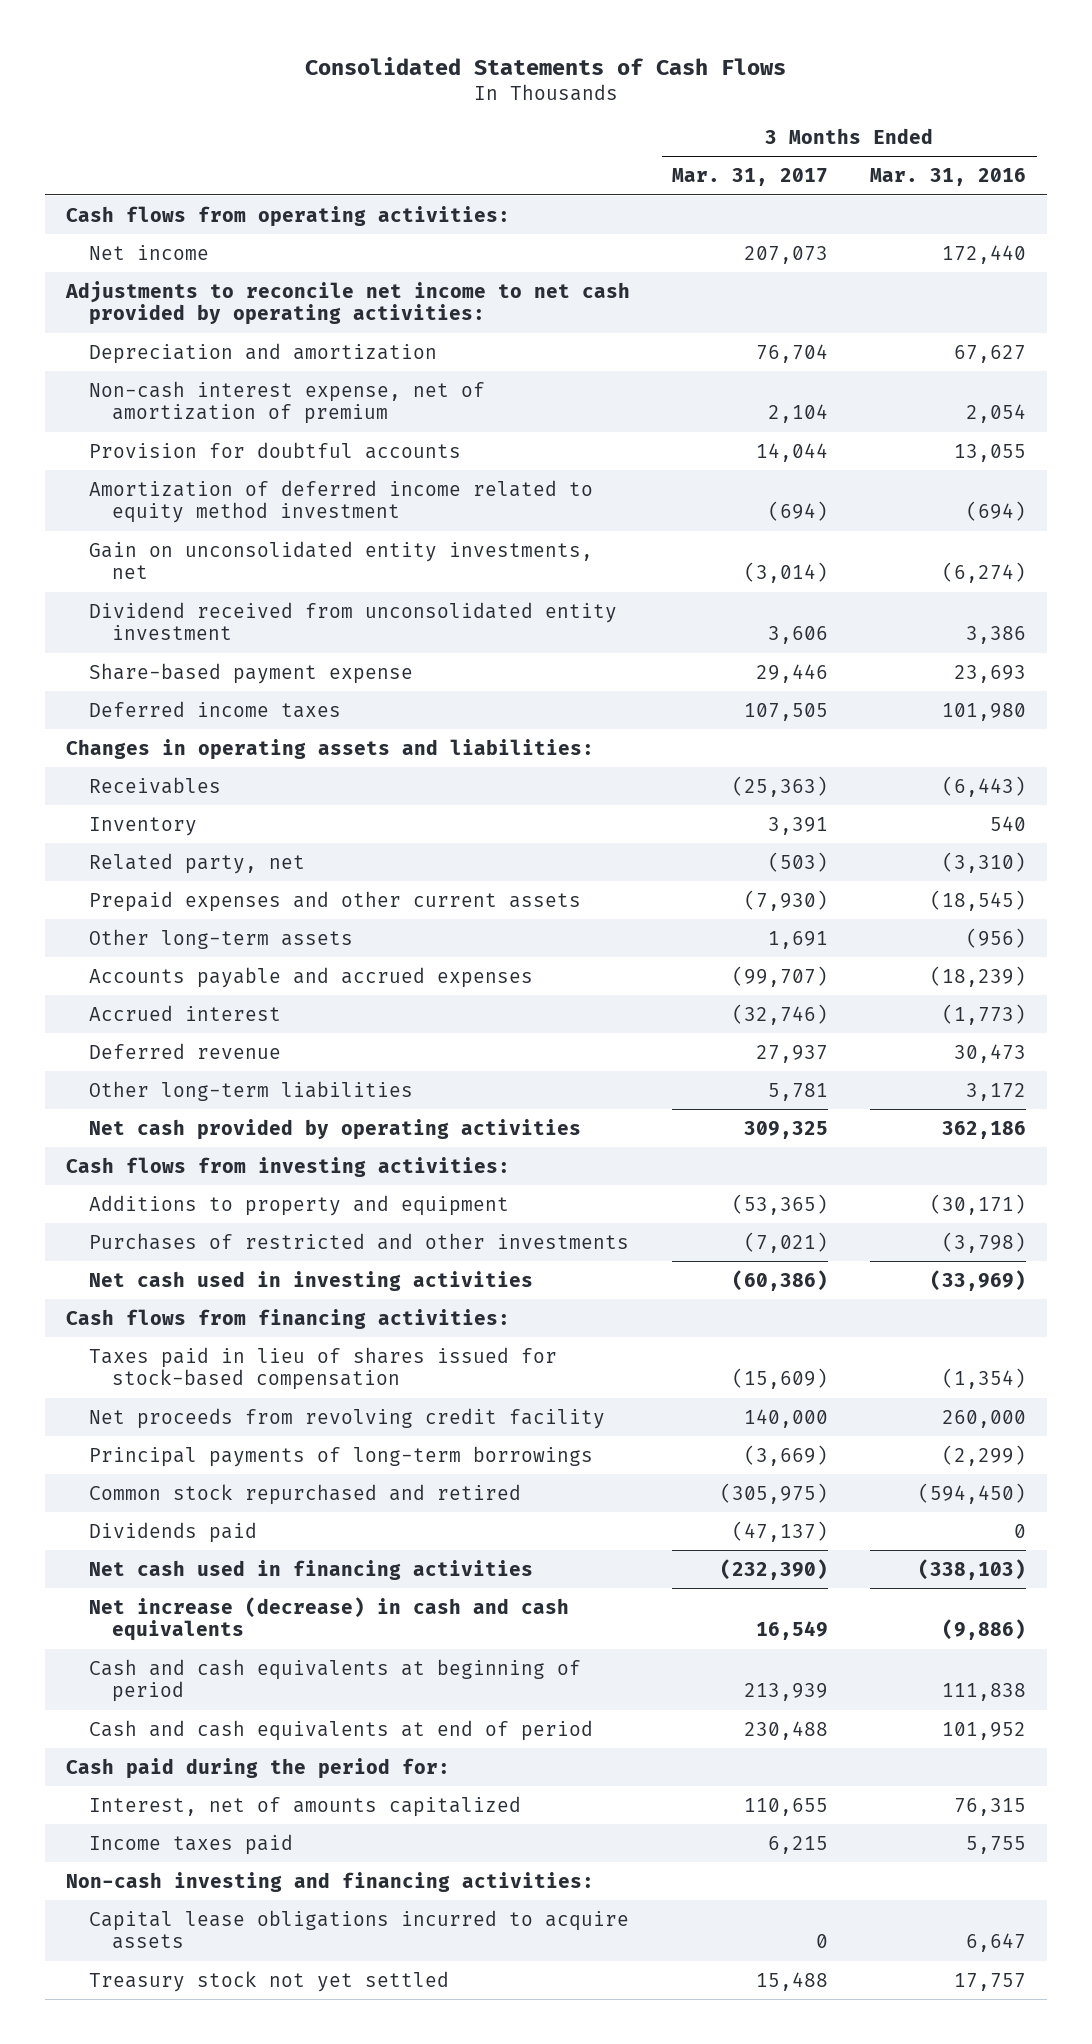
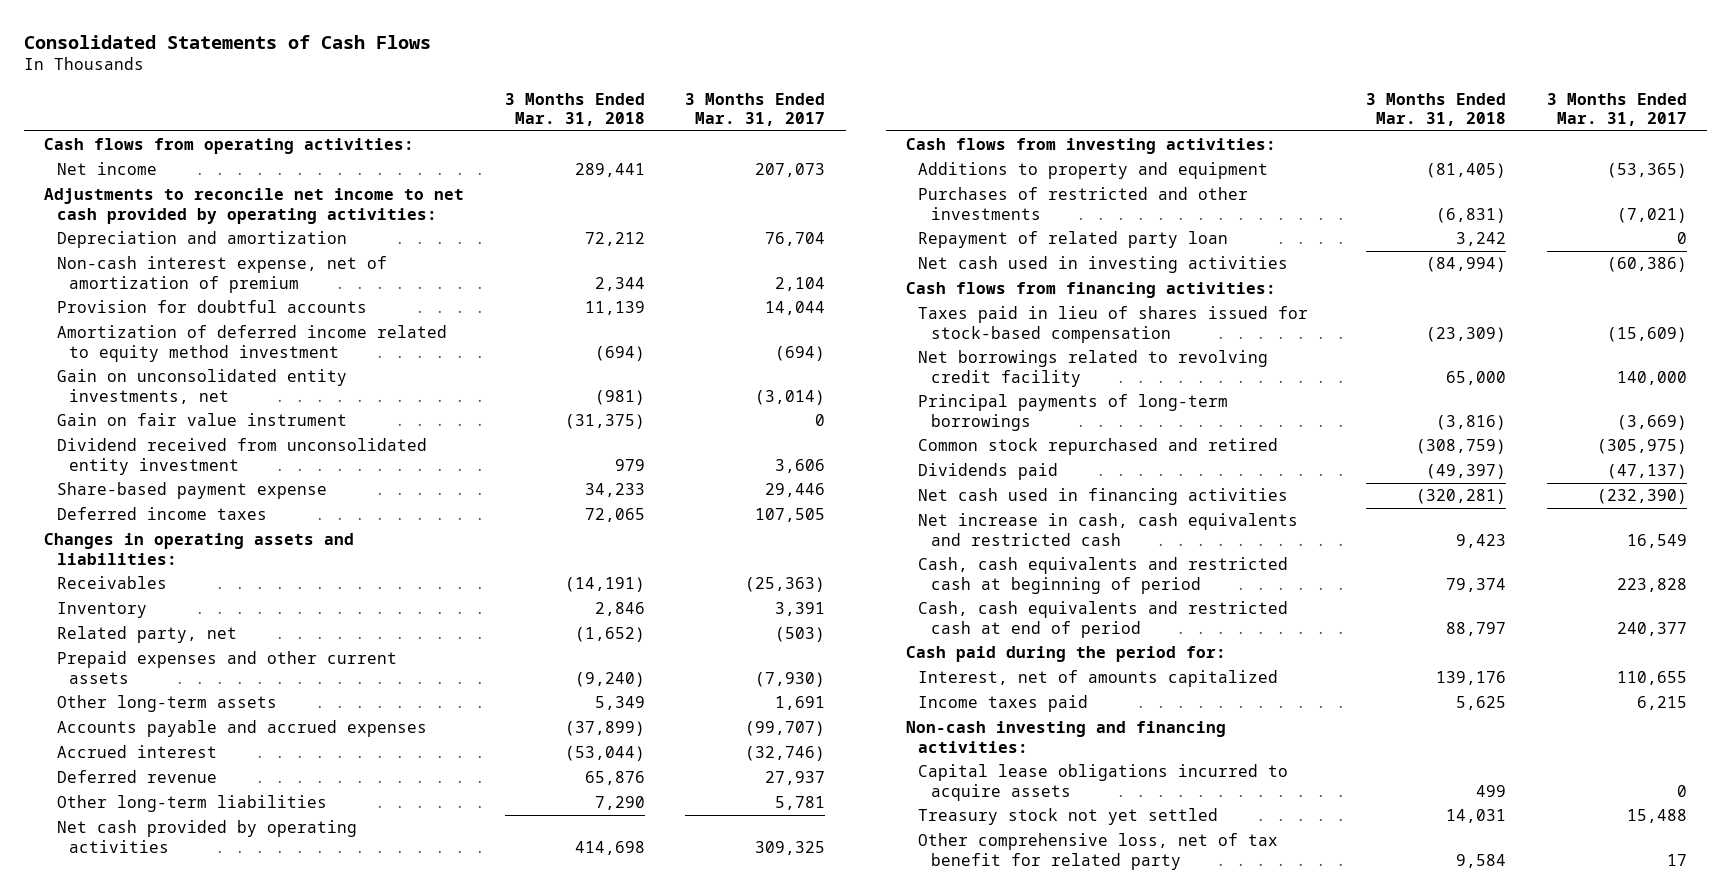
[870,168,1027,187] Mar. 31, 2016 -> none
none -> [504,92,645,127] 3 Months Ended Mar. 31, 2018
none -> [56,413,347,427] Gain on fair value instrument
none -> [918,231,1229,249] Repayment of related party loan
[89,1407,606,1429] Net proceeds from revolving credit facility -> none
none -> [918,350,1269,387] Net borrowings related to revolving credit facility
[89,1596,570,1642] Net increase (decrease) in cash and cash equivalents -> [918,513,1299,546] Net increase in cash, cash equivalents and restricted cash
[89,1658,582,1703] Cash and cash equivalents at beginning of period -> [918,557,1289,594] Cash, cash equivalents and restricted cash at beginning of period
[744,1683,829,1702] 213,939 -> [1617,577,1688,592] 223,828
[89,1719,594,1741] Cash and cash equivalents at end of period -> [918,601,1289,638] Cash, cash equivalents and restricted cash at end of period
[744,1720,829,1740] 230,488 -> [1617,621,1688,636] 240,377
none -> [918,833,1279,870] Other comprehensive loss, net of tax benefit for related party

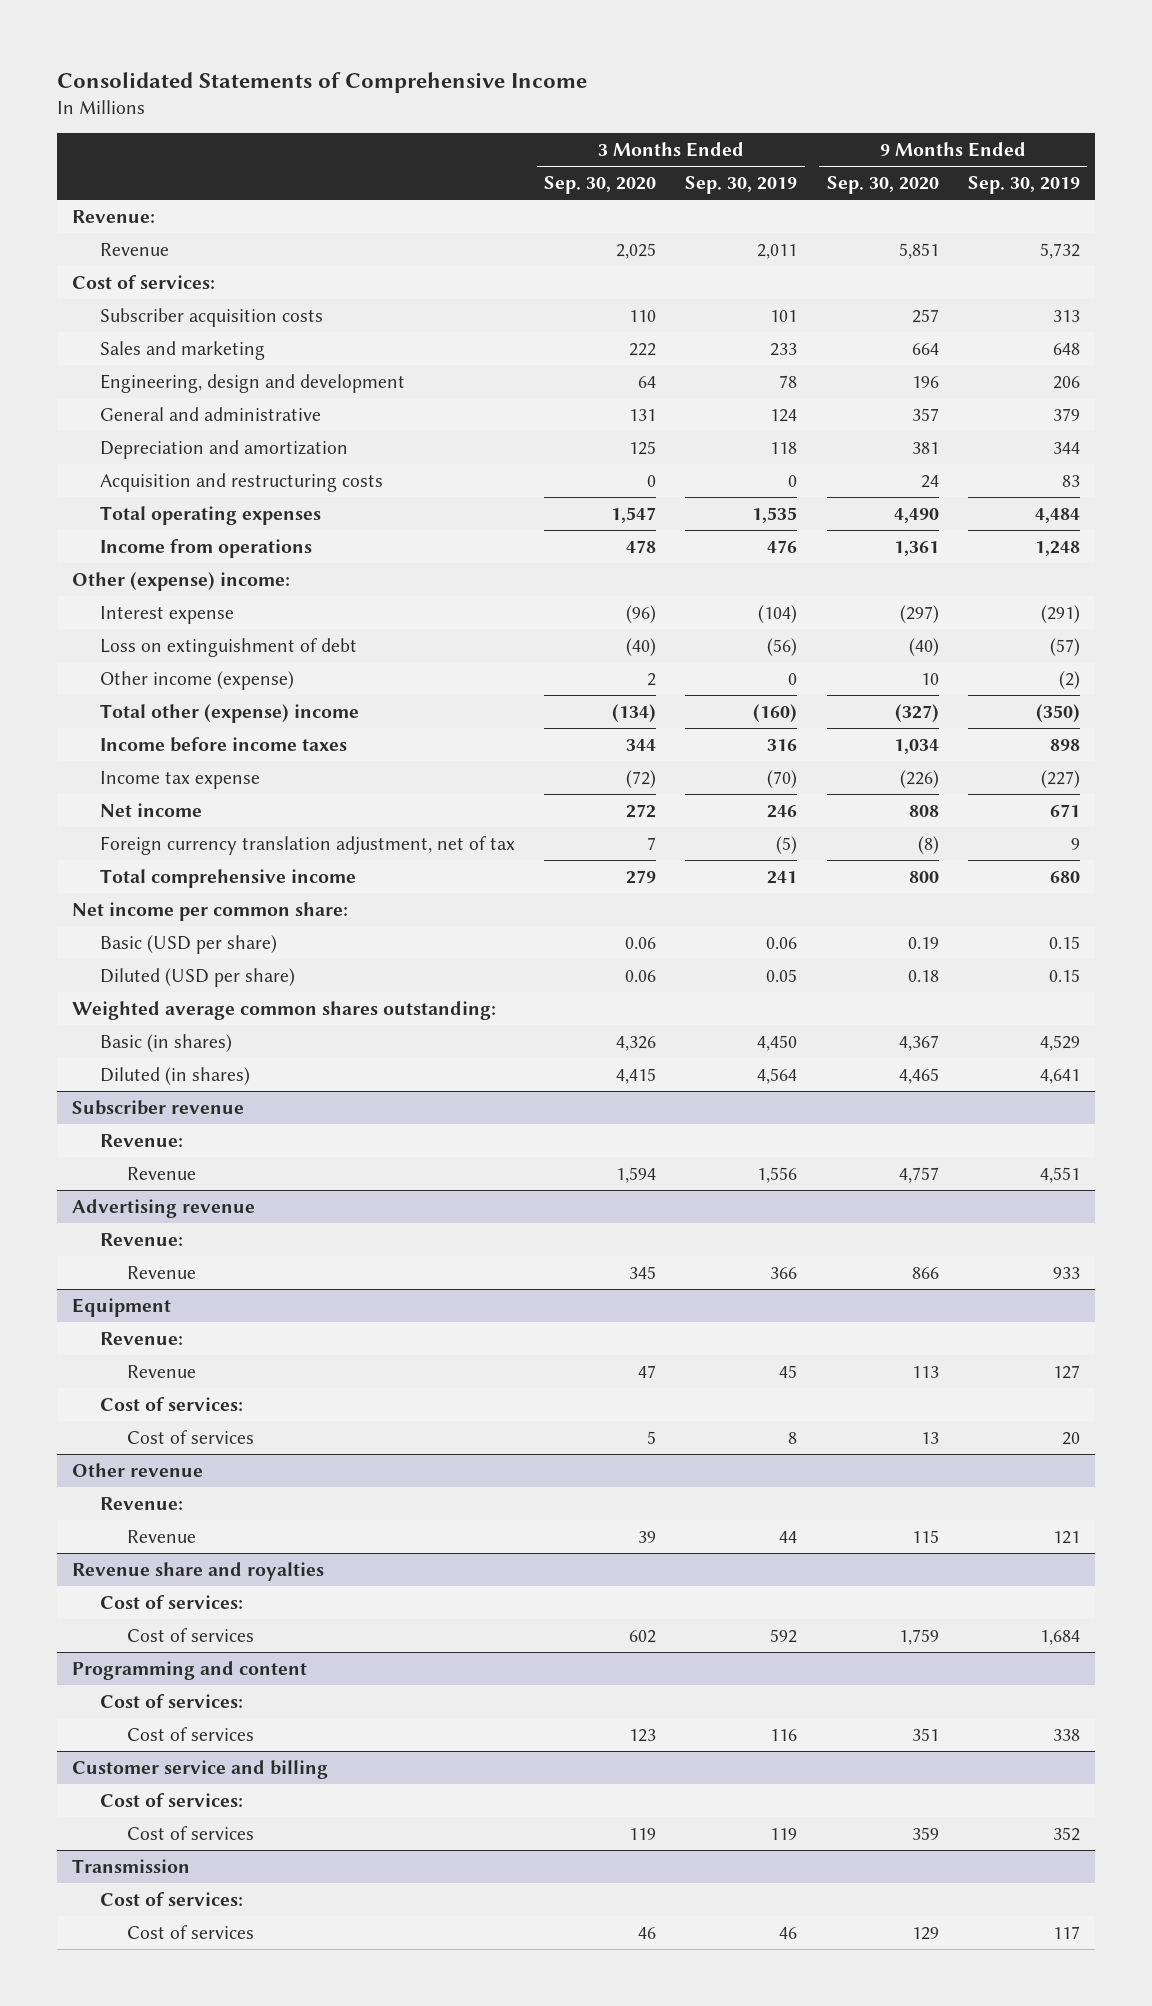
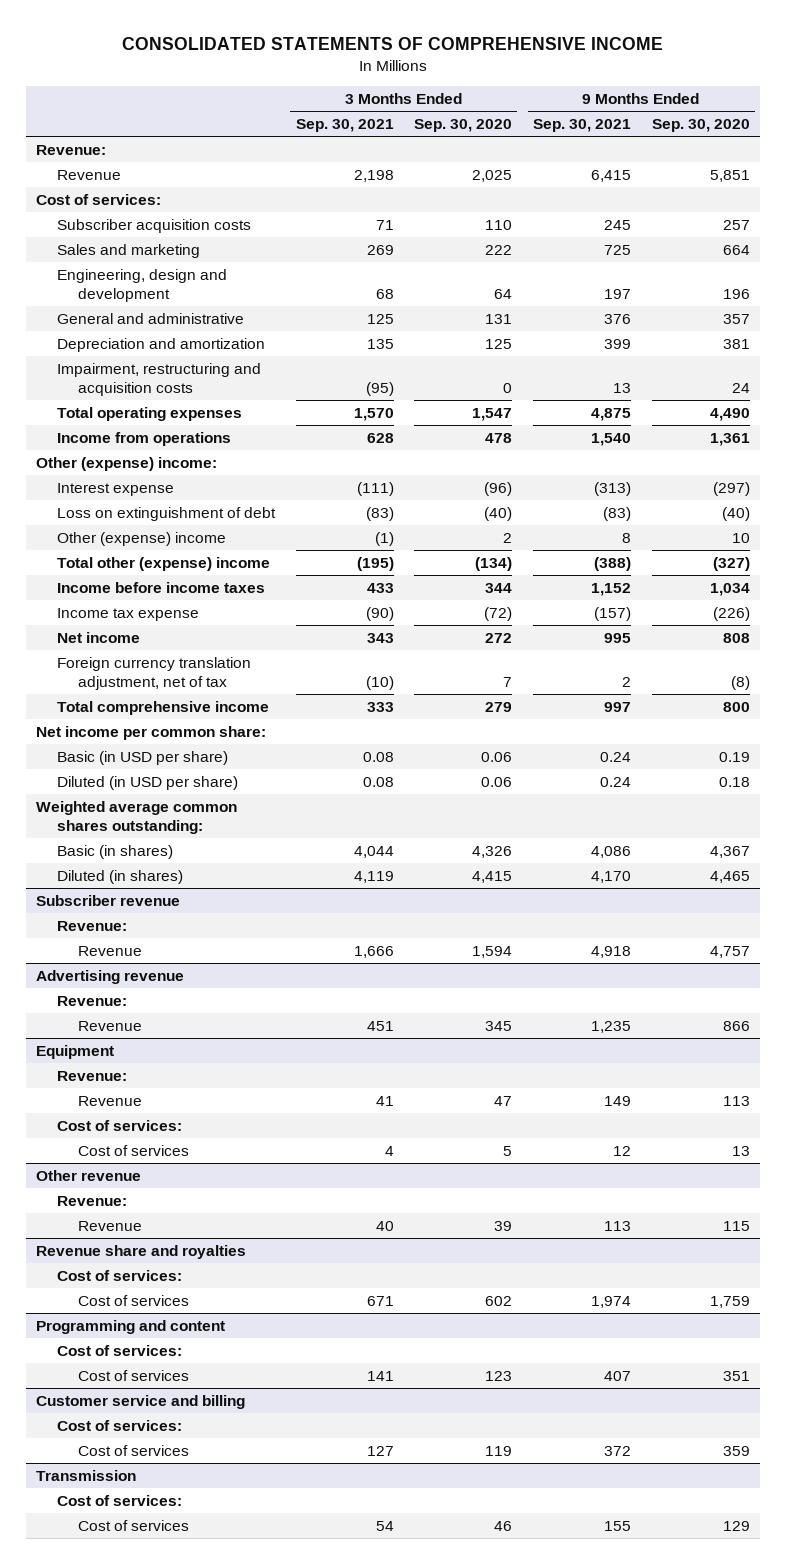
[57,71,588,93] Consolidated Statements of Comprehensive Income -> [121,36,663,50] CONSOLIDATED STATEMENTS OF COMPREHENSIVE INCOME
[685,176,798,195] Sep. 30, 2019 -> none
[967,176,1080,195] Sep. 30, 2019 -> none
none -> [295,119,394,133] Sep. 30, 2021
none -> [532,119,631,133] Sep. 30, 2021
[99,472,383,492] Acquisition and restructuring costs -> [56,362,261,396] Impairment, restructuring and acquisition costs
[99,670,294,690] Other income (expense) -> [56,531,226,546] Other (expense) income
[99,934,277,954] Basic (USD per share) -> [56,750,228,765] Basic (in USD per share)
[99,967,295,987] Diluted (USD per share) -> [56,775,238,790] Diluted (in USD per share)

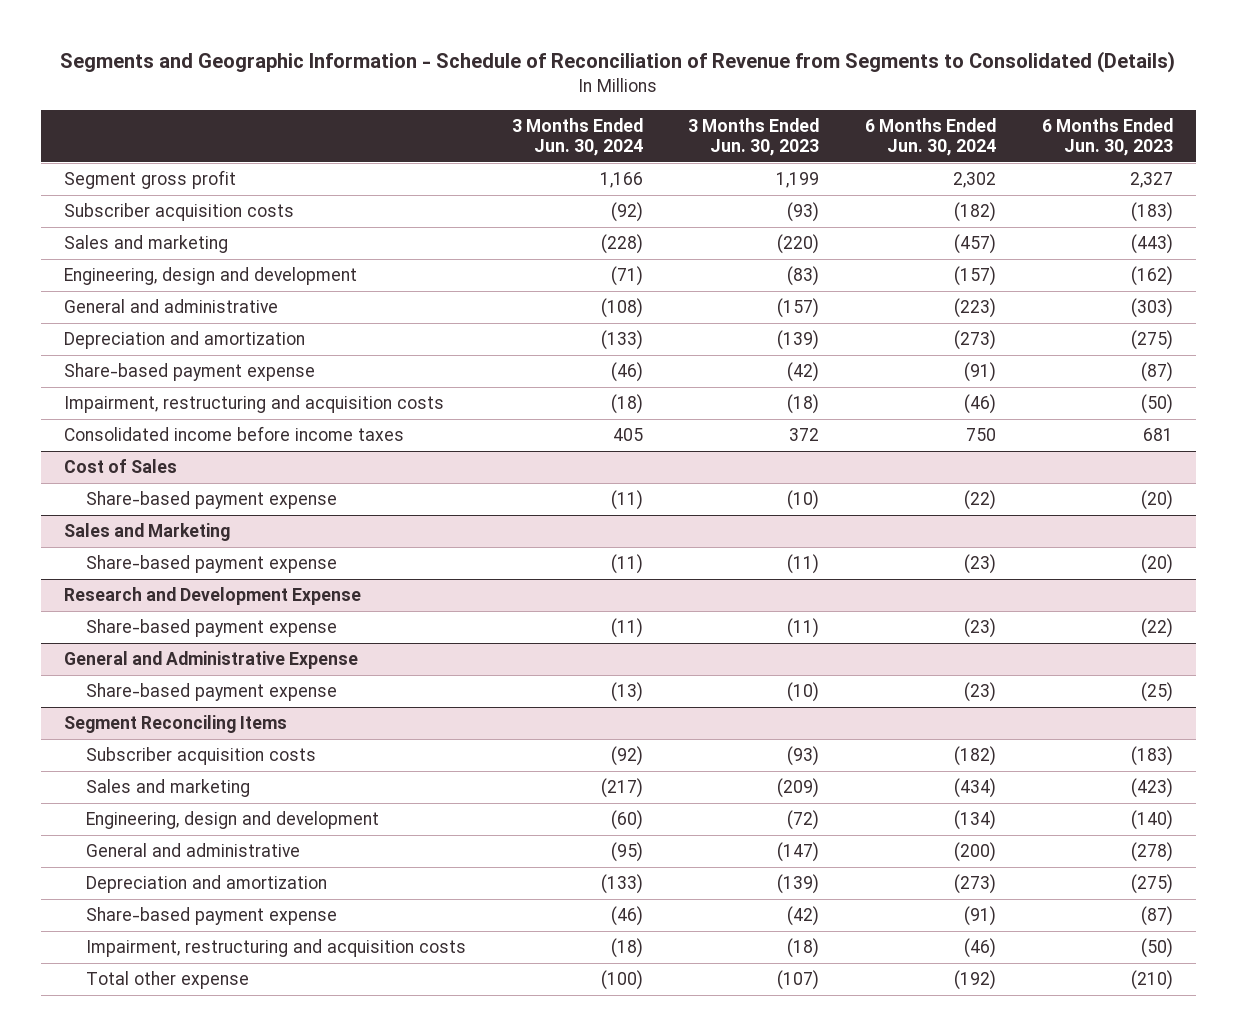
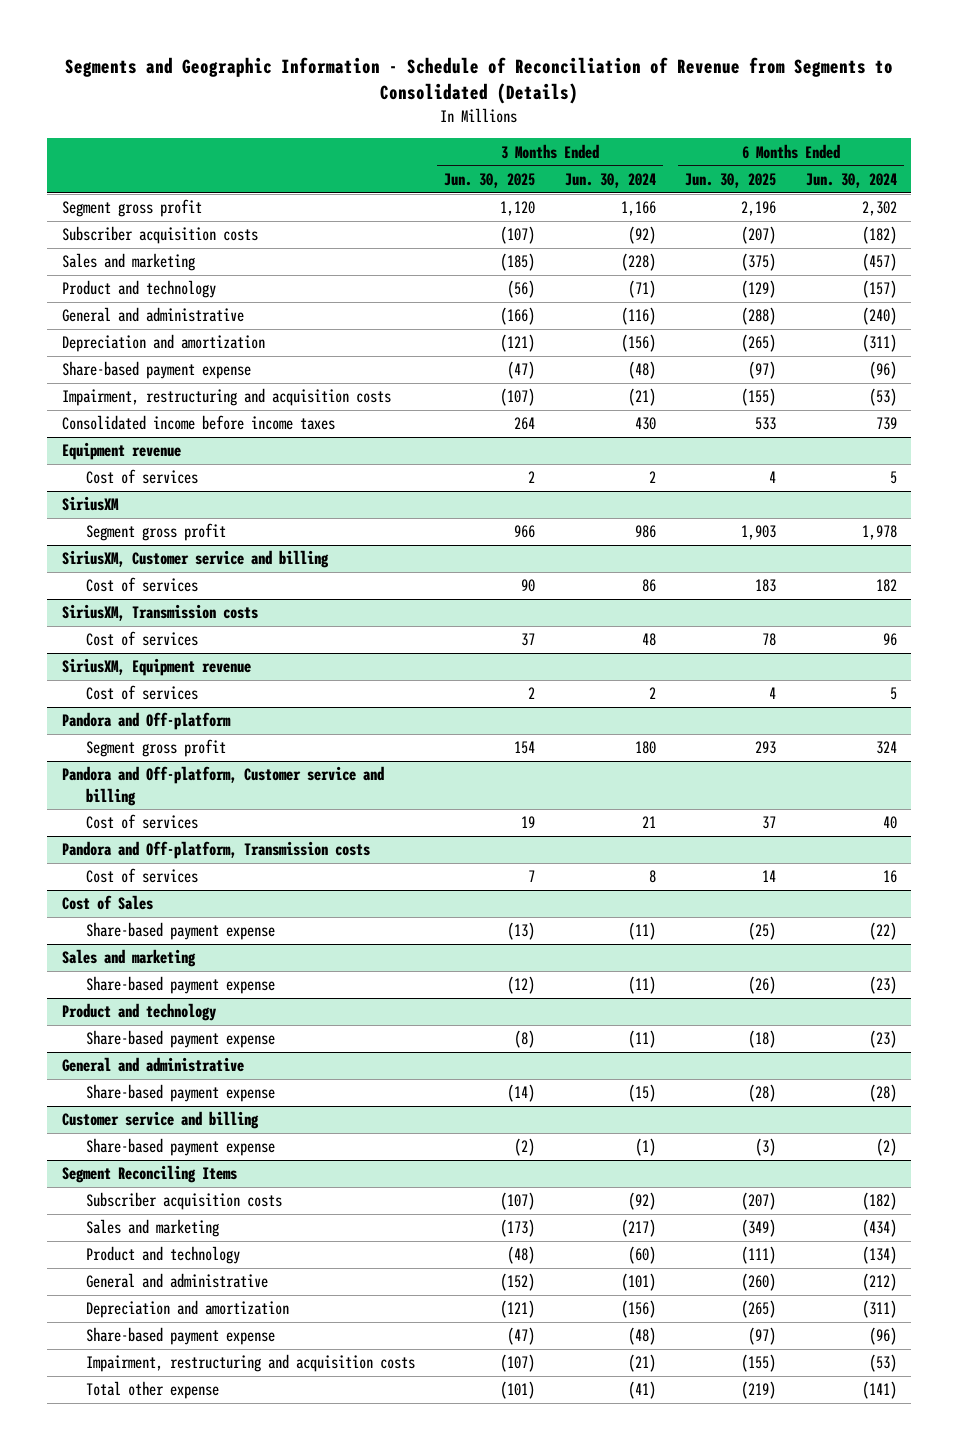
[688,117,820,157] 3 Months Ended Jun. 30, 2023 -> none
[1041,117,1173,157] 6 Months Ended Jun. 30, 2023 -> none
none -> [444,172,536,188] Jun. 30, 2025
none -> [685,172,777,188] Jun. 30, 2025
[64,267,358,286] Engineering, design and development -> [62,280,217,299] Product and technology
[600,298,643,319] (108) -> [620,307,656,326] (116)
[954,298,997,319] (223) -> [861,307,897,326] (240)
[600,330,643,351] (133) -> [620,334,656,353] (156)
[954,330,997,351] (273) -> [861,334,897,353] (311)
[610,362,643,383] (46) -> [627,361,656,380] (48)
[964,362,997,383] (91) -> [868,361,897,380] (96)
[610,394,643,415] (18) -> [627,388,656,407] (21)
[964,394,997,415] (46) -> [868,388,897,407] (53)
[612,428,643,442] 405 -> [634,417,656,431] 430
[966,428,997,442] 750 -> [875,417,897,431] 739
none -> [62,442,182,461] Equipment revenue
none -> [85,469,198,485] Cost of services
none -> [62,496,120,512] SiriusXM
none -> [85,523,226,542] Segment gross profit
none -> [62,550,330,569] SiriusXM, Customer service and billing
none -> [85,577,198,593] Cost of services
none -> [62,604,259,622] SiriusXM, Transmission costs
none -> [85,631,198,647] Cost of services
none -> [62,658,252,677] SiriusXM, Equipment revenue
none -> [85,685,198,701] Cost of services
none -> [62,712,232,731] Pandora and Off-platform
none -> [85,739,226,758] Segment gross profit
none -> [62,766,385,806] Pandora and Off-platform, Customer service and billing
none -> [85,814,198,830] Cost of services
none -> [62,841,371,860] Pandora and Off-platform, Transmission costs
none -> [85,868,198,884] Cost of services
[64,523,231,542] Sales and Marketing -> [62,949,197,968] Sales and marketing
[64,587,362,606] Research and Development Expense -> [62,1003,217,1022] Product and technology
[64,651,359,670] General and Administrative Expense -> [62,1057,245,1073] General and administrative
[610,682,643,703] (13) -> [627,1084,656,1103] (15)
[964,682,997,703] (23) -> [868,1084,897,1103] (28)
none -> [62,1111,260,1130] Customer service and billing
none -> [85,1138,275,1157] Share-based payment expense
[86,811,380,830] Engineering, design and development -> [85,1246,240,1265] Product and technology
[610,842,643,863] (95) -> [620,1273,656,1292] (101)
[954,842,997,863] (200) -> [861,1273,897,1292] (212)
[600,874,643,895] (133) -> [620,1300,656,1319] (156)
[954,874,997,895] (273) -> [861,1300,897,1319] (311)
[610,906,643,927] (46) -> [627,1327,656,1346] (48)
[964,906,997,927] (91) -> [868,1327,897,1346] (96)
[610,938,643,959] (18) -> [627,1354,656,1373] (21)
[964,938,997,959] (46) -> [868,1354,897,1373] (53)
[600,970,643,991] (100) -> [627,1381,656,1400] (41)
[954,970,997,991] (192) -> [861,1381,897,1400] (141)

